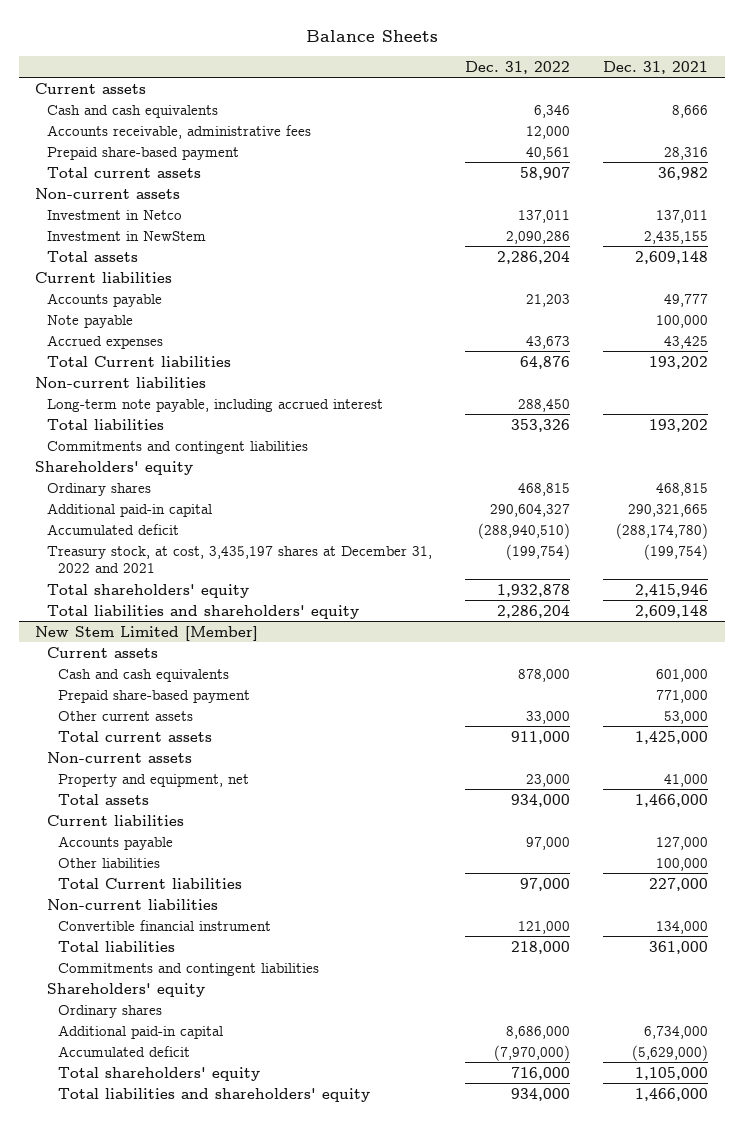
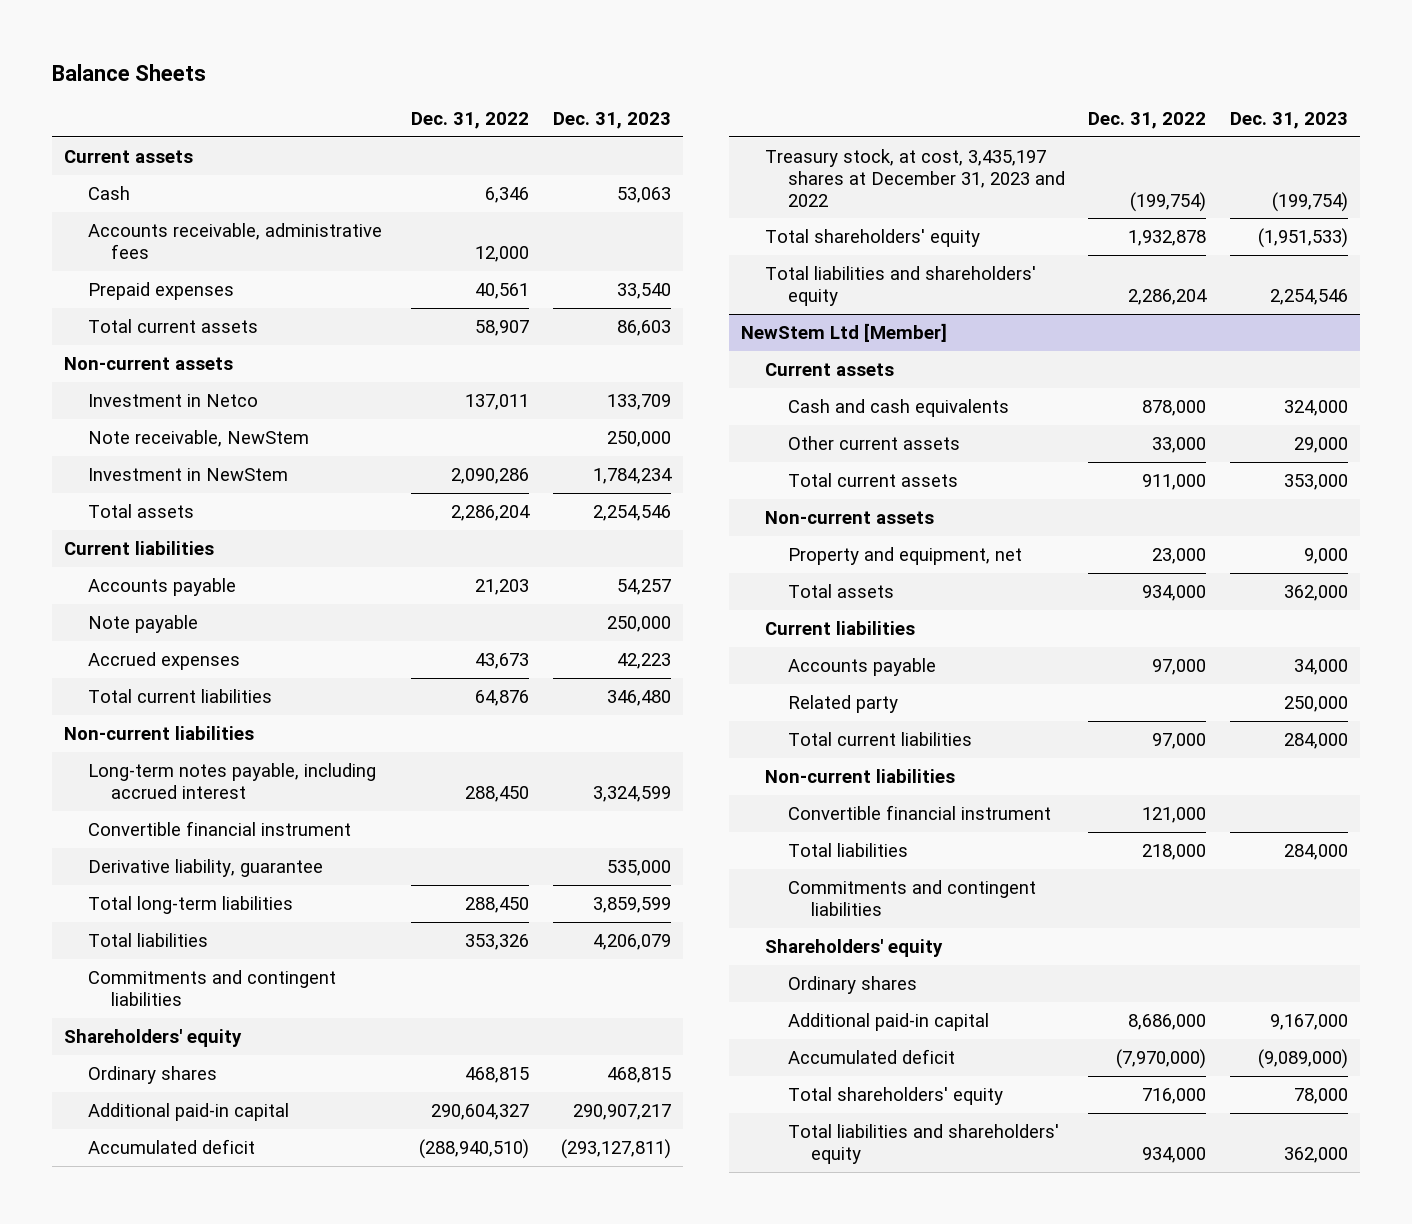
[603,60,709,74] Dec. 31, 2021 -> none
none -> [553,111,672,129] Dec. 31, 2023
[46,104,218,118] Cash and cash equivalents -> [87,185,130,200] Cash
[46,146,239,160] Prepaid share-based payment -> [87,281,234,300] Prepaid expenses
none -> [87,429,309,447] Note receivable, NewStem
[46,355,231,367] Total Current liabilities -> [87,688,272,703] Total current liabilities
[46,398,383,412] Long-term note payable, including accrued interest -> [87,762,376,799] Long-term notes payable, including accrued interest
none -> [87,820,351,836] Convertible financial instrument
none -> [87,858,323,877] Derivative liability, guarantee
none -> [87,895,293,914] Total long-term liabilities
[46,545,432,574] Treasury stock, at cost, 3,435,197 shares at December 31, 2022 and 2021 -> [764,148,1065,207] Treasury stock, at cost, 3,435,197 shares at December 31, 2023 and 2022
[35,625,259,641] New Stem Limited [Member] -> none
none -> [741,322,948,342] NewStem Ltd [Member]
[57,689,250,703] Prepaid share-based payment -> none
[57,857,160,868] Other liabilities -> none
none -> [787,694,898,713] Related party
[57,877,242,889] Total Current liabilities -> [787,731,972,746] Total current liabilities

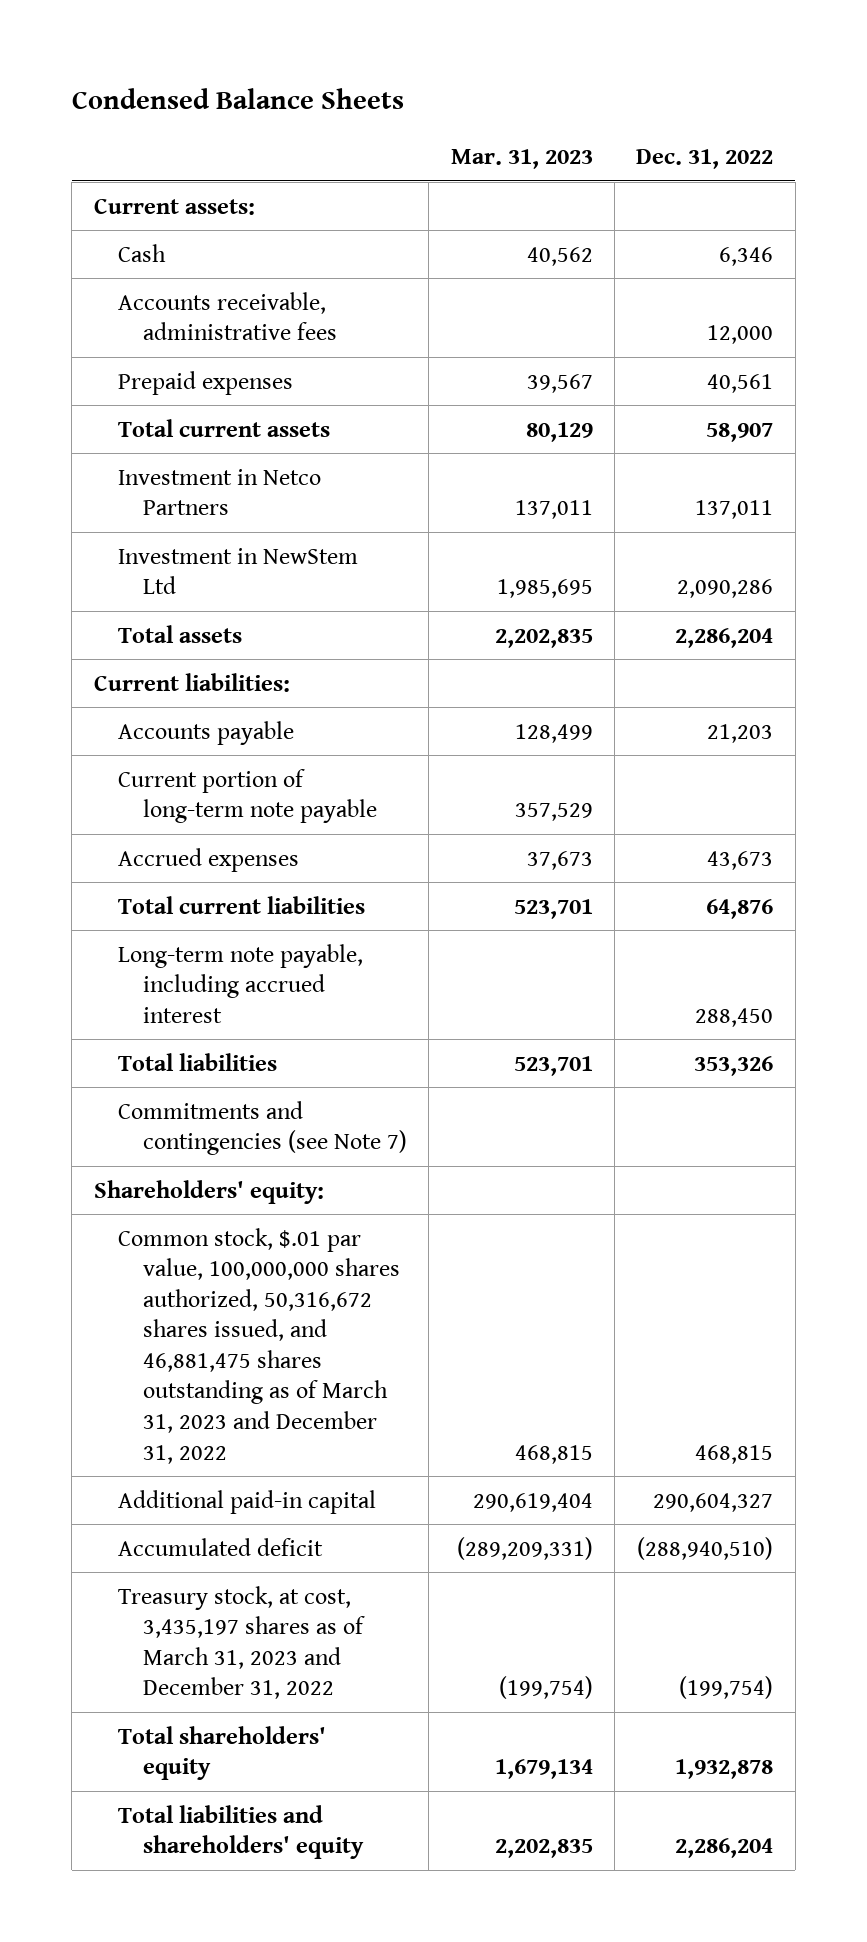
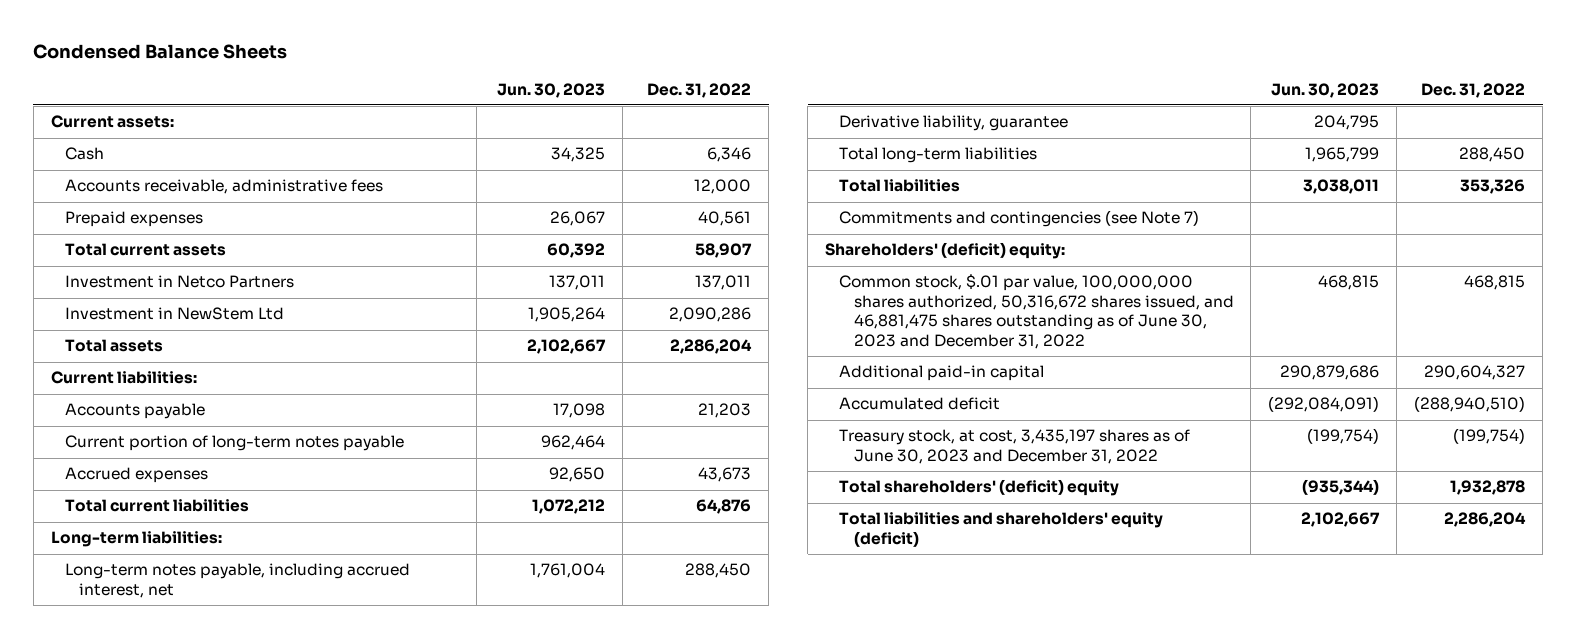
[450,149,593,170] Mar. 31, 2023 -> none
none -> [497,82,606,98] Jun. 30, 2023
[118,768,377,824] Current portion of long-term note payable -> [65,435,405,452] Current portion of long-term notes payable
none -> [50,531,222,548] Long-term liabilities:
[118,943,364,1023] Long-term note payable, including accrued interest -> [65,563,411,598] Long-term notes payable, including accrued interest, net
none -> [839,115,1069,132] Derivative liability, guarantee
none -> [839,147,1038,164] Total long-term liabilities
[93,1179,324,1204] Shareholders' equity: -> [824,242,1065,260] Shareholders' (deficit) equity:
[118,1227,400,1464] Common stock, $.01 par value, 100,000,000 shares authorized, 50,316,672 shares issued, and 46,881,475 shares outstanding as of March 31, 2023 and December 31, 2022 -> [839,274,1234,349] Common stock, $.01 par value, 100,000,000 shares authorized, 50,316,672 shares issued, and 46,881,475 shares outstanding as of June 30, 2023 and December 31, 2022
[118,1585,365,1700] Treasury stock, at cost, 3,435,197 shares as of March 31, 2023 and December 31, 2022 -> [839,429,1191,464] Treasury stock, at cost, 3,435,197 shares as of June 30, 2023 and December 31, 2022
[118,1725,327,1781] Total shareholders' equity -> [839,479,1120,497] Total shareholders' (deficit) equity
[118,1804,364,1860] Total liabilities and shareholders' equity -> [839,512,1164,547] Total liabilities and shareholders' equity (deficit)

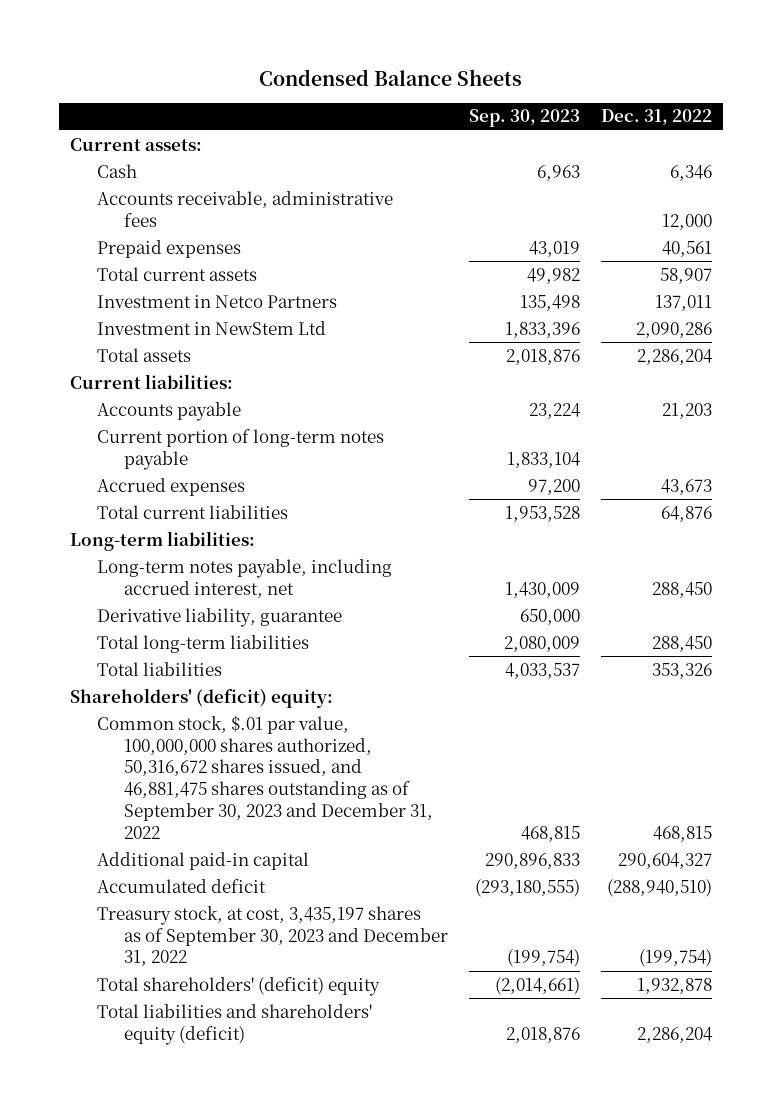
[497,82,606,98] Jun. 30, 2023 -> none
none -> [469,109,581,128] Sep. 30, 2023
[839,210,1200,228] Commitments and contingencies (see Note 7) -> none
[839,274,1234,349] Common stock, $.01 par value, 100,000,000 shares authorized, 50,316,672 shares issued, and 46,881,475 shares outstanding as of June 30, 2023 and December 31, 2022 -> [96,714,433,840] Common stock, $.01 par value, 100,000,000 shares authorized, 50,316,672 shares issued, and 46,881,475 shares outstanding as of September 30, 2023 and December 31, 2022
[839,429,1191,464] Treasury stock, at cost, 3,435,197 shares as of June 30, 2023 and December 31, 2022 -> [96,905,448,967] Treasury stock, at cost, 3,435,197 shares as of September 30, 2023 and December 31, 2022

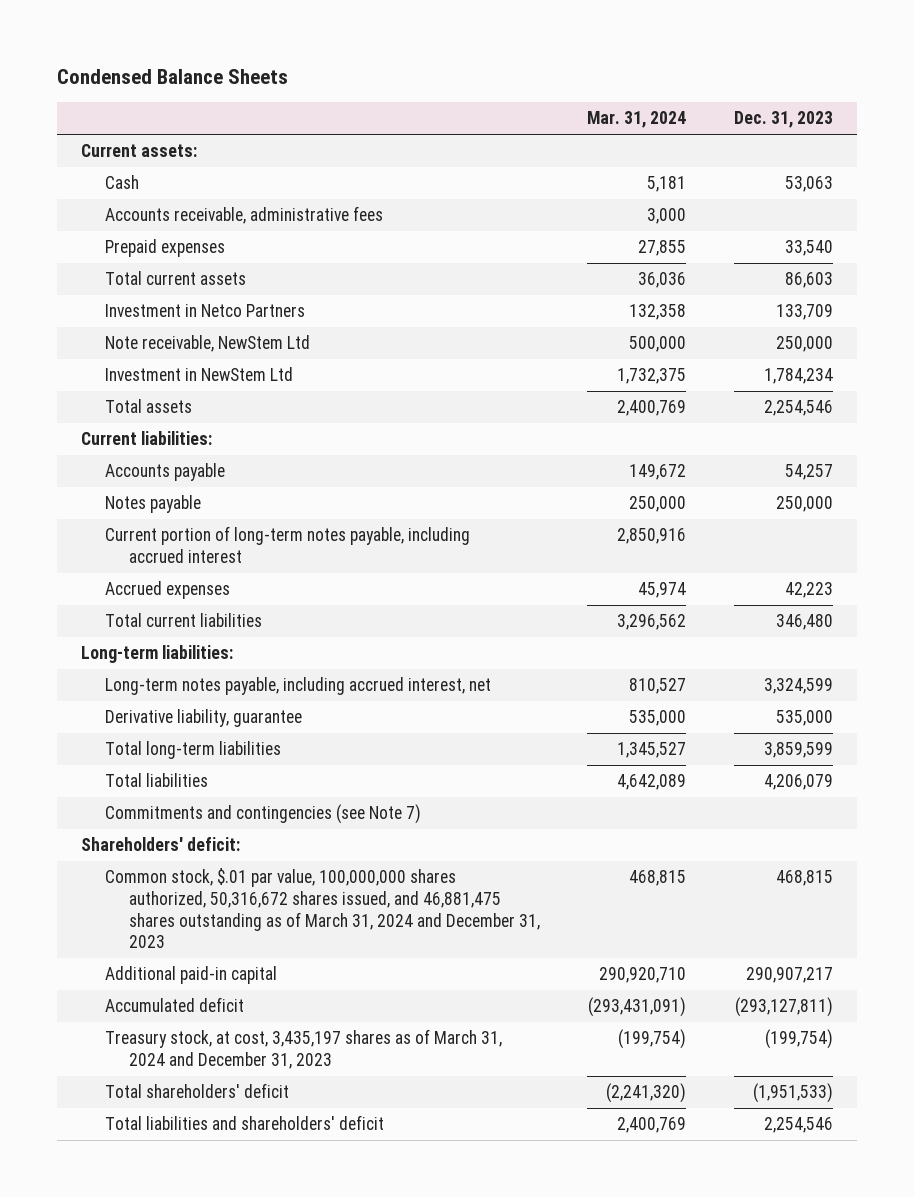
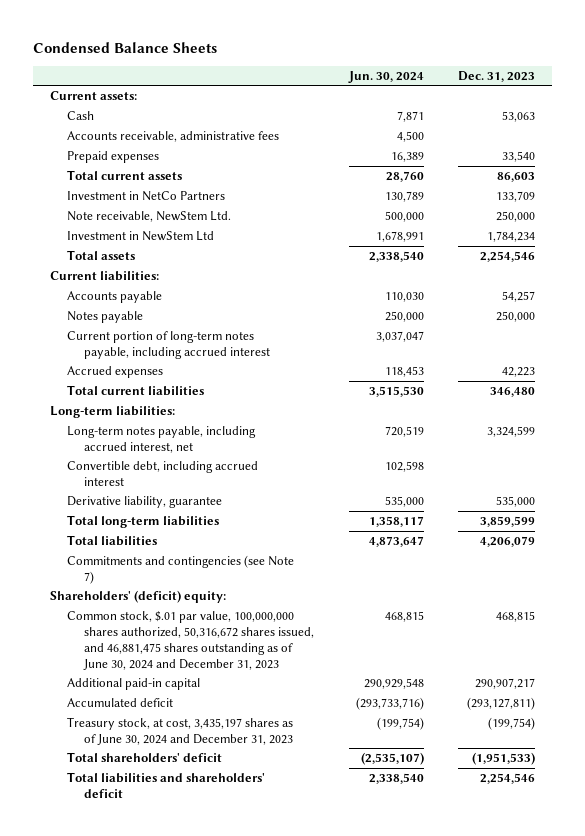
[587,111,687,129] Mar. 31, 2024 -> none
none -> [347,70,424,83] Jun. 30, 2024
[104,304,305,318] Investment in Netco Partners -> [67,190,226,201] Investment in NetCo Partners
[104,335,310,353] Note receivable, NewStem Ltd -> [67,210,232,222] Note receivable, NewStem Ltd.
none -> [67,460,259,486] Convertible debt, including accrued interest
[80,837,240,852] Shareholders' deficit: -> [49,589,226,603] Shareholders' (deficit) equity:
[104,868,540,949] Common stock, $.01 par value, 100,000,000 shares authorized, 50,316,672 shares issued, and 46,881,475 shares outstanding as of March 31, 2024 and December 31, 2023 -> [67,610,315,670] Common stock, $.01 par value, 100,000,000 shares authorized, 50,316,672 shares issued, and 46,881,475 shares outstanding as of June 30, 2024 and December 31, 2023
[104,1029,502,1070] Treasury stock, at cost, 3,435,197 shares as of March 31, 2024 and December 31, 2023 -> [67,716,294,745] Treasury stock, at cost, 3,435,197 shares as of June 30, 2024 and December 31, 2023

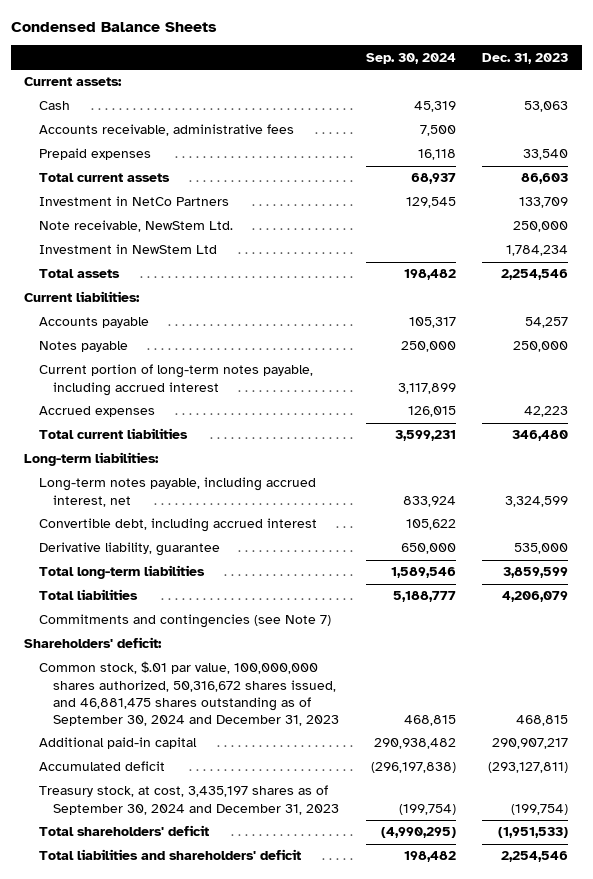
[347,70,424,83] Jun. 30, 2024 -> none
none -> [365,52,456,64] Sep. 30, 2024
[49,589,226,603] Shareholders' (deficit) equity: -> [24,637,163,649] Shareholders' deficit:
[67,610,315,670] Common stock, $.01 par value, 100,000,000 shares authorized, 50,316,672 shares issued, and 46,881,475 shares outstanding as of June 30, 2024 and December 31, 2023 -> [38,661,340,726] Common stock, $.01 par value, 100,000,000 shares authorized, 50,316,672 shares issued, and 46,881,475 shares outstanding as of September 30, 2024 and December 31, 2023
[67,716,294,745] Treasury stock, at cost, 3,435,197 shares as of June 30, 2024 and December 31, 2023 -> [38,785,340,815] Treasury stock, at cost, 3,435,197 shares as of September 30, 2024 and December 31, 2023

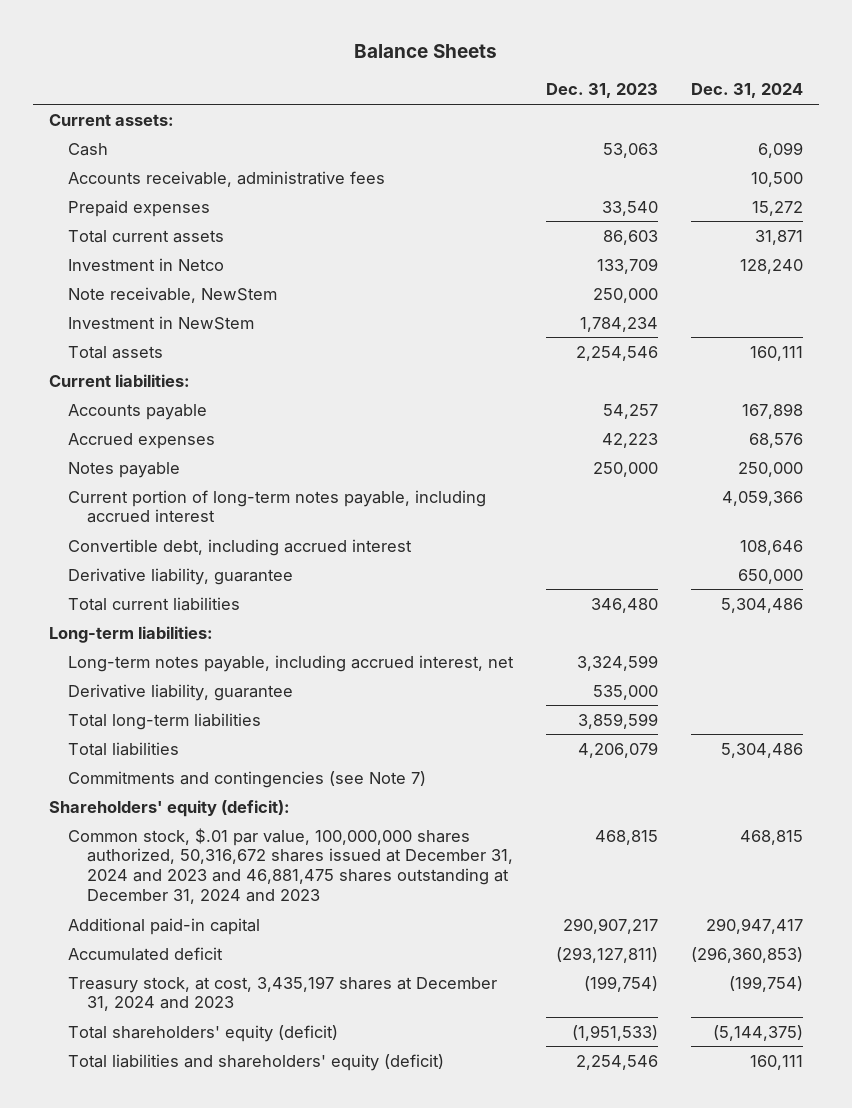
[11,21,218,32] Condensed Balance Sheets -> [353,44,497,59] Balance Sheets
[365,52,456,64] Sep. 30, 2024 -> none
none -> [690,83,803,99] Dec. 31, 2024
[38,196,229,207] Investment in NetCo Partners -> [67,257,224,271] Investment in Netco
[38,220,233,233] Note receivable, NewStem Ltd. -> [67,286,277,303] Note receivable, NewStem
[38,244,217,255] Investment in NewStem Ltd -> [67,315,254,330] Investment in NewStem
[38,406,155,418] Accrued expenses -> [67,432,215,449] Accrued expenses
[38,518,317,533] Convertible debt, including accrued interest -> [67,538,412,556] Convertible debt, including accrued interest
none -> [67,567,293,585] Derivative liability, guarantee
[24,637,163,649] Shareholders' deficit: -> [49,799,291,817] Shareholders' equity (deficit):
[38,661,340,726] Common stock, $.01 par value, 100,000,000 shares authorized, 50,316,672 shares issued, and 46,881,475 shares outstanding as of September 30, 2024 and December 31, 2023 -> [67,827,513,905] Common stock, $.01 par value, 100,000,000 shares authorized, 50,316,672 shares issued at December 31, 2024 and 2023 and 46,881,475 shares outstanding at December 31, 2024 and 2023
[38,785,340,815] Treasury stock, at cost, 3,435,197 shares as of September 30, 2024 and December 31, 2023 -> [67,975,497,1012] Treasury stock, at cost, 3,435,197 shares at December 31, 2024 and 2023
[38,825,209,837] Total shareholders' deficit -> [67,1024,338,1042] Total shareholders' equity (deficit)
[38,849,301,861] Total liabilities and shareholders' deficit -> [67,1053,444,1071] Total liabilities and shareholders' equity (deficit)

